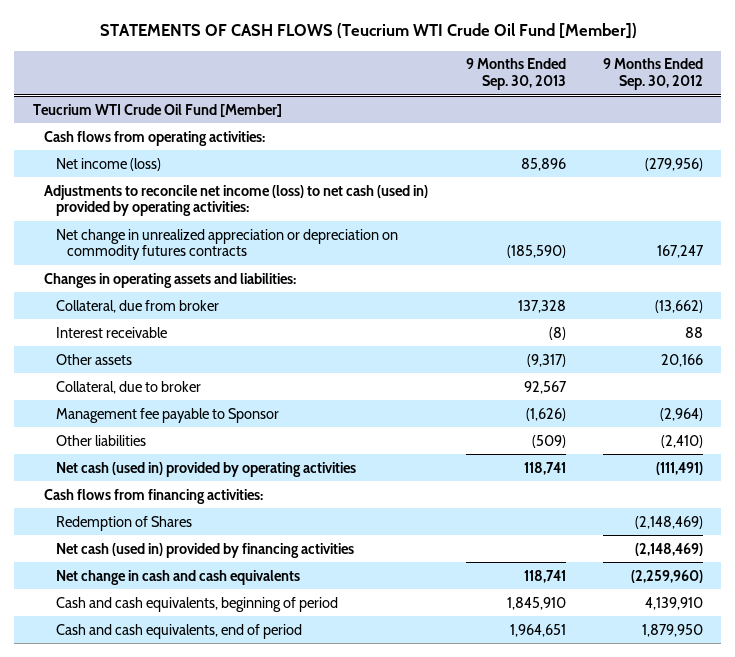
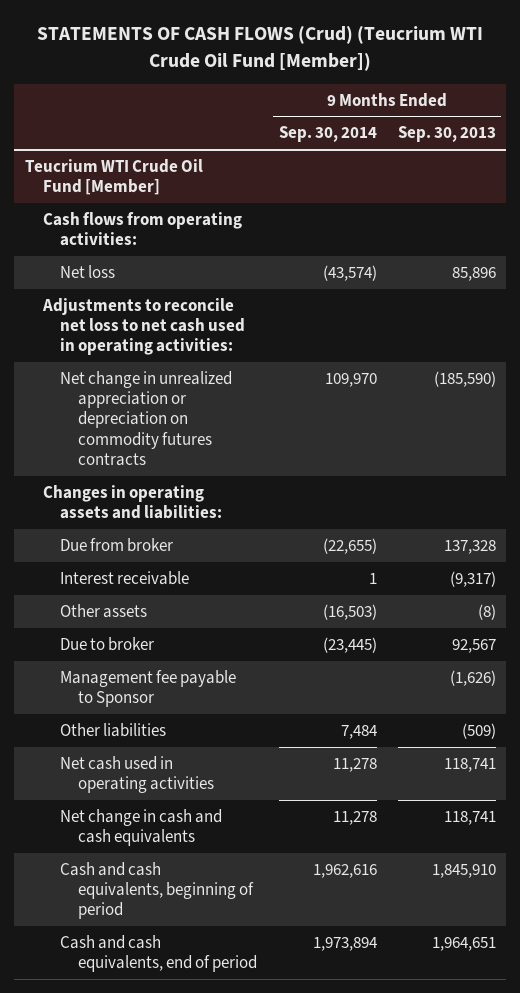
[99,23,637,40] STATEMENTS OF CASH FLOWS (Teucrium WTI Crude Oil Fund [Member]) -> [37,26,484,71] STATEMENTS OF CASH FLOWS (Crud) (Teucrium WTI Crude Oil Fund [Member])
[602,58,703,91] 9 Months Ended Sep. 30, 2012 -> none
none -> [278,126,377,143] Sep. 30, 2014
[55,157,161,171] Net income (loss) -> [60,264,116,278] Net loss
[44,184,429,217] Adjustments to reconcile net income (loss) to net cash (used in) provided by operating activities: -> [41,297,246,356] Adjustments to reconcile net loss to net cash used in operating activities:
[55,299,219,313] Collateral, due from broker -> [60,537,174,552] Due from broker
[548,326,566,340] (8) -> [449,570,496,587] (9,317)
[526,353,566,367] (9,317) -> [477,603,496,620] (8)
[55,380,201,394] Collateral, due to broker -> [60,636,155,651] Due to broker
[44,488,264,504] Cash flows from financing activities: -> none
[55,515,192,531] Redemption of Shares -> none
[55,542,354,558] Net cash (used in) provided by financing activities -> none
[55,461,356,477] Net cash (used in) provided by operating activities -> [60,755,215,794] Net cash used in operating activities

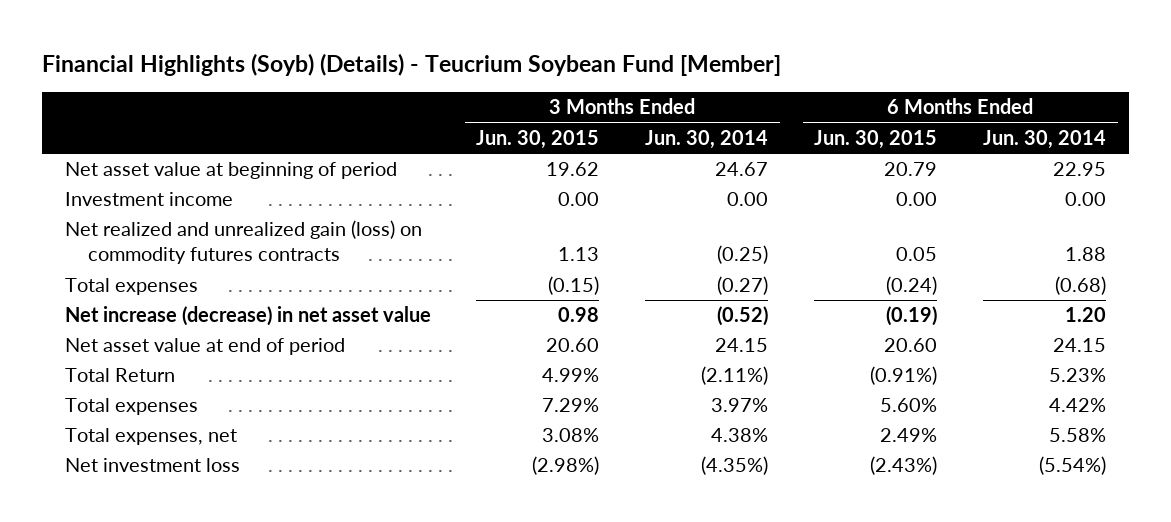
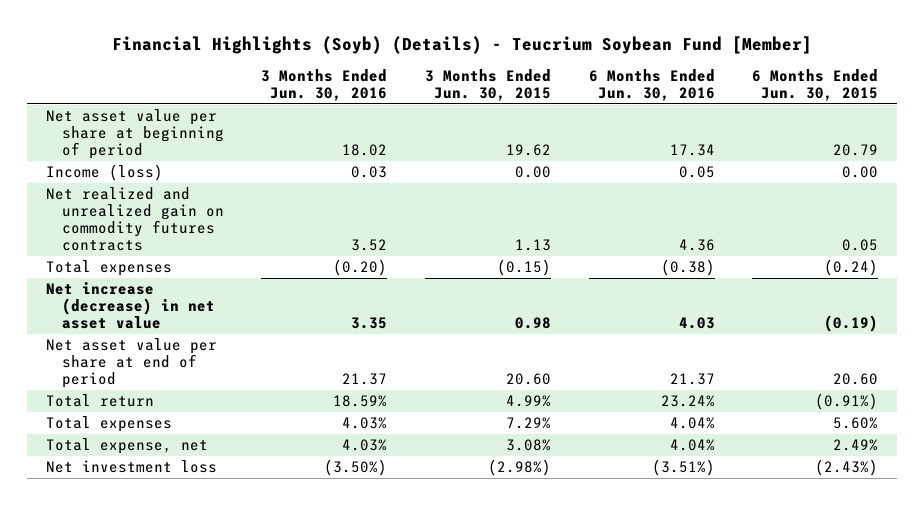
[645,129,769,149] Jun. 30, 2014 -> none
[983,129,1107,149] Jun. 30, 2014 -> none
none -> [261,69,388,102] 3 Months Ended Jun. 30, 2016
none -> [588,69,715,102] 6 Months Ended Jun. 30, 2016
[64,162,397,180] Net asset value at beginning of period -> [46,109,224,160] Net asset value per share at beginning of period
[64,192,233,207] Investment income -> [46,164,164,182] Income (loss)
[64,220,422,265] Net realized and unrealized gain (loss) on commodity futures contracts -> [46,187,224,252] Net realized and unrealized gain on commodity futures contracts
[64,338,345,356] Net asset value at end of period -> [46,338,218,389] Net asset value per share at end of period
[64,368,175,383] Total Return -> [46,394,155,408] Total return
[64,428,237,446] Total expenses, net -> [46,438,209,455] Total expense, net

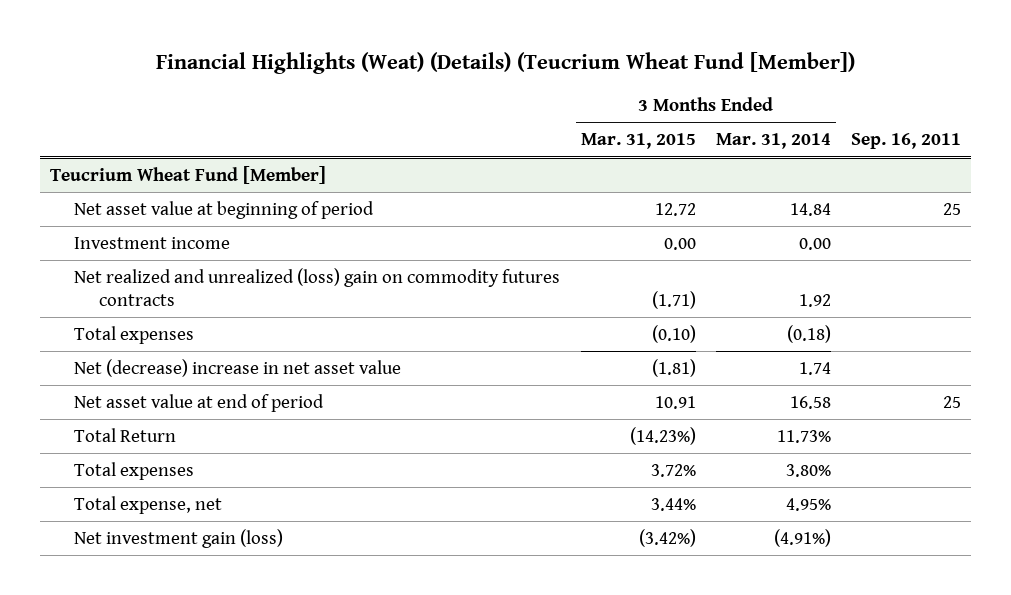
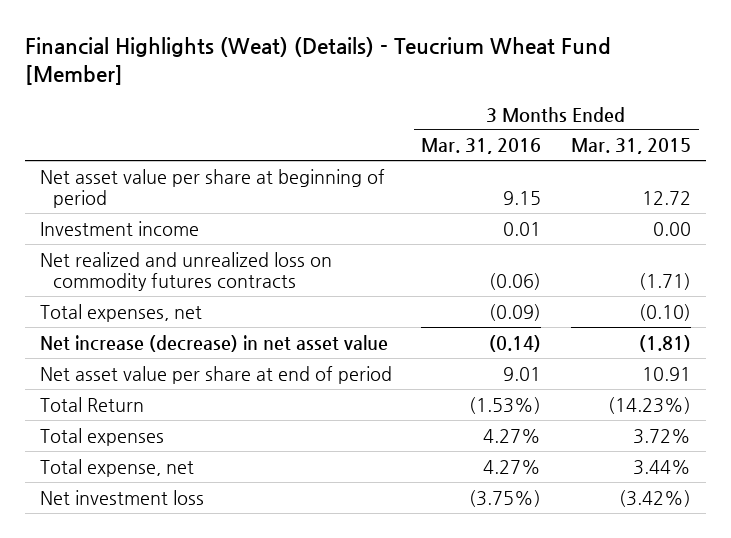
[155,52,855,75] Financial Highlights (Weat) (Details) (Teucrium Wheat Fund [Member]) -> [24,36,611,85] Financial Highlights (Weat) (Details) - Teucrium Wheat Fund [Member]
[715,133,831,150] Mar. 31, 2014 -> none
[851,133,962,150] Sep. 16, 2011 -> none
none -> [421,138,542,155] Mar. 31, 2016
[50,166,327,185] Teucrium Wheat Fund [Member] -> none
[74,201,375,220] Net asset value at beginning of period -> [39,168,385,208] Net asset value per share at beginning of period
[74,268,561,306] Net realized and unrealized (loss) gain on commodity futures contracts -> [39,251,332,291] Net realized and unrealized loss on commodity futures contracts
[74,326,195,345] Total expenses -> [39,303,202,322] Total expenses, net
[74,359,402,378] Net (decrease) increase in net asset value -> [39,334,388,352] Net increase (decrease) in net asset value
[74,394,325,413] Net asset value at end of period -> [39,365,392,384] Net asset value per share at end of period
[74,529,284,549] Net investment gain (loss) -> [39,489,204,505] Net investment loss

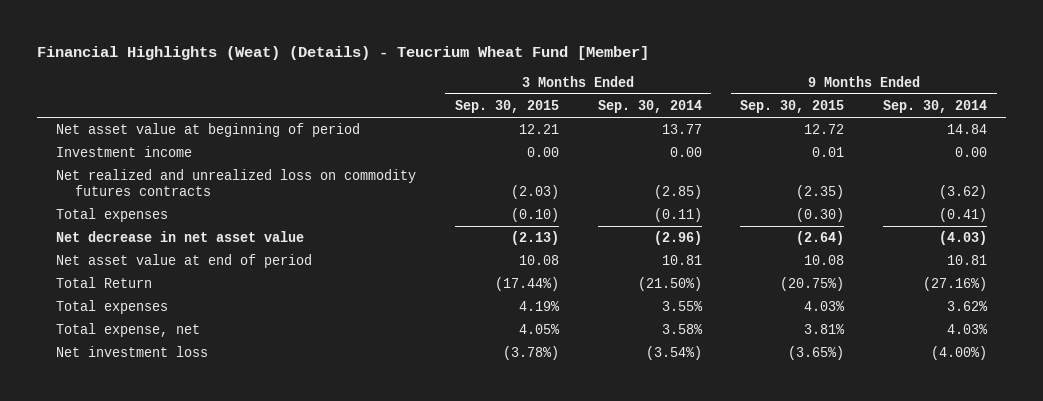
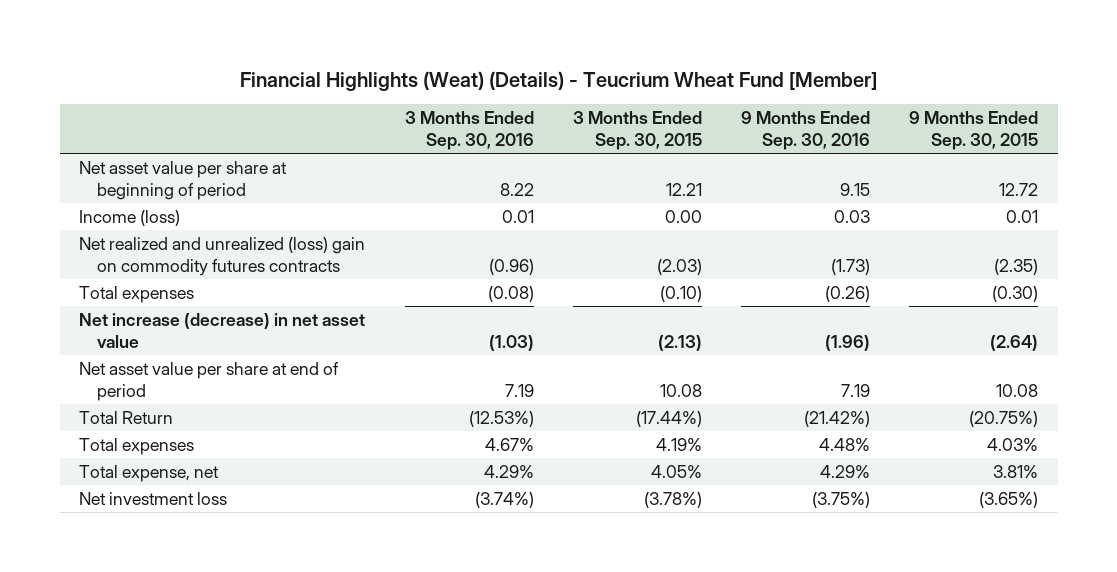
[597,99,702,113] Sep. 30, 2014 -> none
[883,99,988,113] Sep. 30, 2014 -> none
none -> [404,110,534,150] 3 Months Ended Sep. 30, 2016
none -> [740,110,870,150] 9 Months Ended Sep. 30, 2016
[56,122,361,137] Net asset value at beginning of period -> [79,160,288,201] Net asset value per share at beginning of period
[56,145,193,157] Investment income -> [79,209,181,226] Income (loss)
[56,168,417,196] Net realized and unrealized loss on commodity futures contracts -> [79,236,366,277] Net realized and unrealized (loss) gain on commodity futures contracts
[56,230,305,242] Net decrease in net asset value -> [79,312,366,349] Net increase (decrease) in net asset value
[56,253,313,268] Net asset value at end of period -> [79,361,340,402] Net asset value per share at end of period

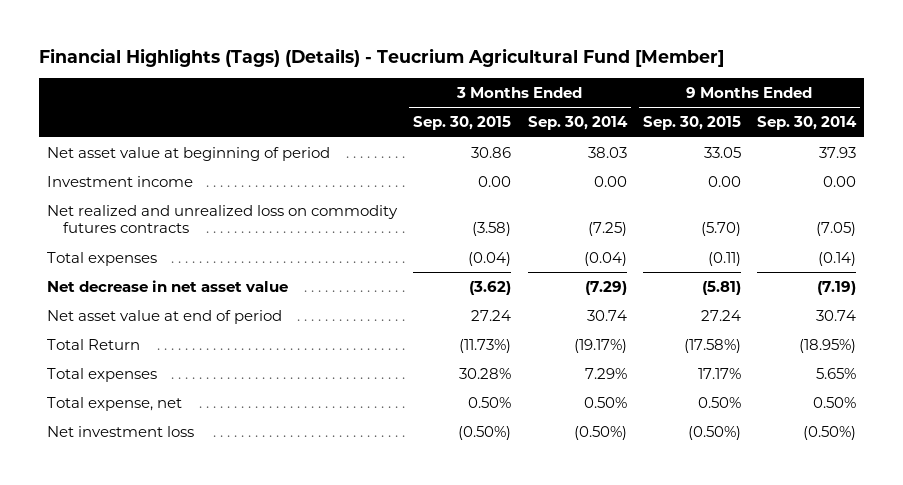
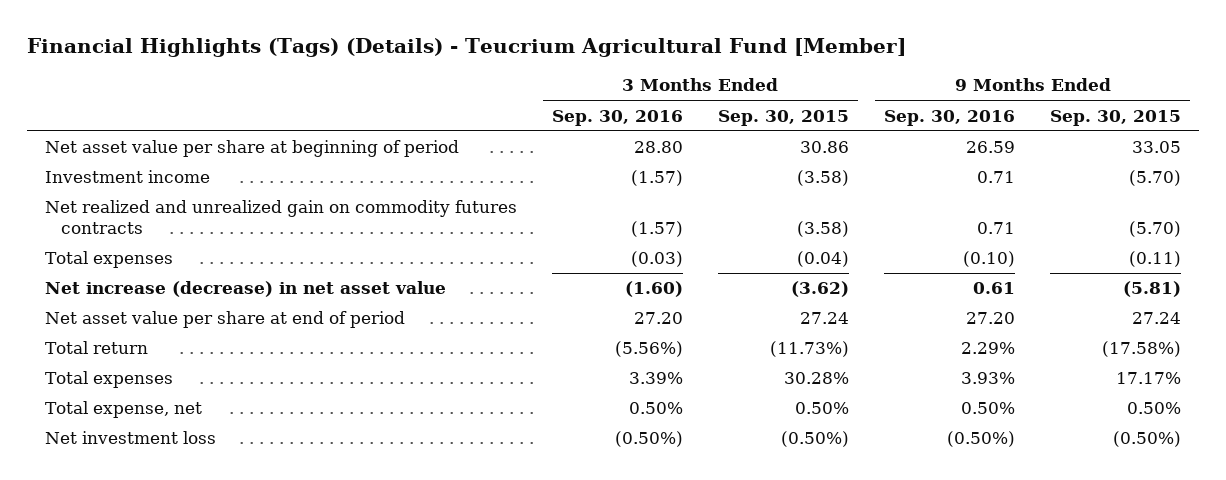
[527,116,628,131] Sep. 30, 2014 -> none
[756,116,857,131] Sep. 30, 2014 -> none
none -> [551,109,683,126] Sep. 30, 2016
none -> [884,109,1016,126] Sep. 30, 2016
[47,147,331,162] Net asset value at beginning of period -> [44,140,459,158] Net asset value per share at beginning of period
[478,176,512,188] 0.00 -> [797,170,850,187] (3.58)
[707,176,741,188] 0.00 -> [1129,170,1182,187] (5.70)
[47,205,399,234] Net realized and unrealized loss on commodity futures contracts -> [44,200,517,234] Net realized and unrealized gain on commodity futures contracts
[47,280,289,293] Net decrease in net asset value -> [44,281,446,298] Net increase (decrease) in net asset value
[47,310,283,325] Net asset value at end of period -> [44,311,405,329] Net asset value per share at end of period
[47,339,141,351] Total Return -> [44,341,148,355] Total return

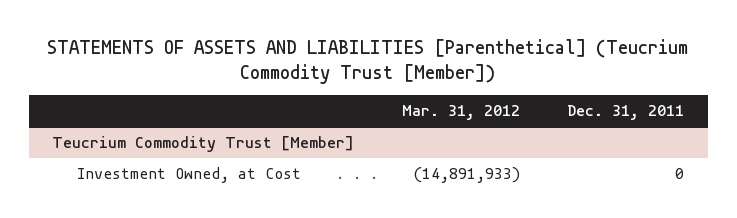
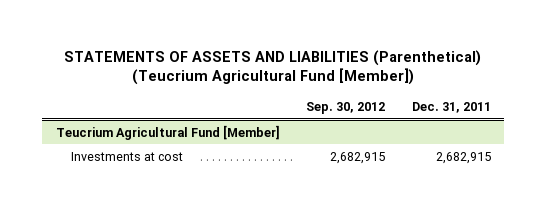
[47,38,689,84] STATEMENTS OF ASSETS AND LIABILITIES [Parenthetical] (Teucrium Commodity Trust [Member]) -> [64,49,482,86] STATEMENTS OF ASSETS AND LIABILITIES (Parenthetical) (Teucrium Agricultural Fund [Member])
[401,105,520,121] Mar. 31, 2012 -> none
none -> [306,101,386,114] Sep. 30, 2012
[52,136,355,153] Teucrium Commodity Trust [Member] -> none
none -> [55,124,280,140] Teucrium Agricultural Fund [Member]
[76,167,301,184] Investment Owned, at Cost -> [71,151,184,161] Investments at cost
[675,168,685,180] 0 -> [436,151,492,164] 2,682,915

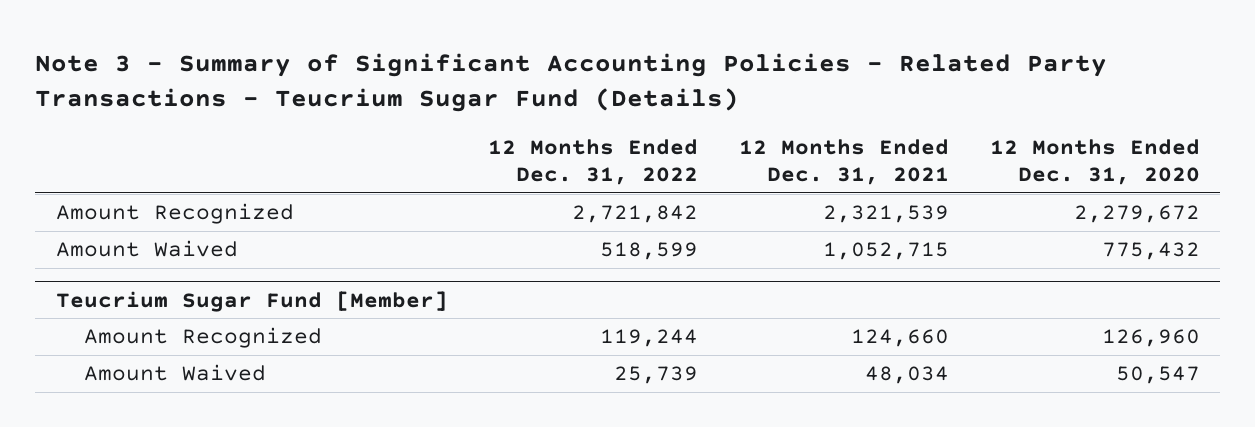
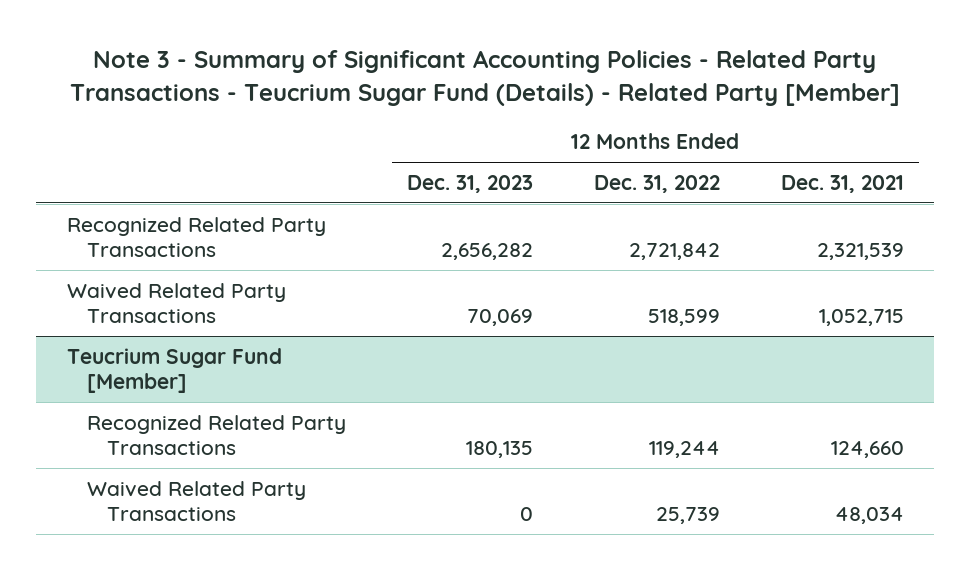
[35,52,1108,113] Note 3 - Summary of Significant Accounting Policies - Related Party Transactions - Teucrium Sugar Fund (Details) -> [70,50,901,106] Note 3 - Summary of Significant Accounting Policies - Related Party Transactions - Teucrium Sugar Fund (Details) - Related Party [Member]
[989,139,1200,185] 12 Months Ended Dec. 31, 2020 -> none
none -> [406,174,533,193] Dec. 31, 2023
[55,203,294,225] Amount Recognized -> [66,216,326,258] Recognized Related Party Transactions
[55,240,238,258] Amount Waived -> [66,282,286,324] Waived Related Party Transactions
[83,327,322,349] Amount Recognized -> [86,414,346,456] Recognized Related Party Transactions
[83,364,266,382] Amount Waived -> [86,480,306,522] Waived Related Party Transactions

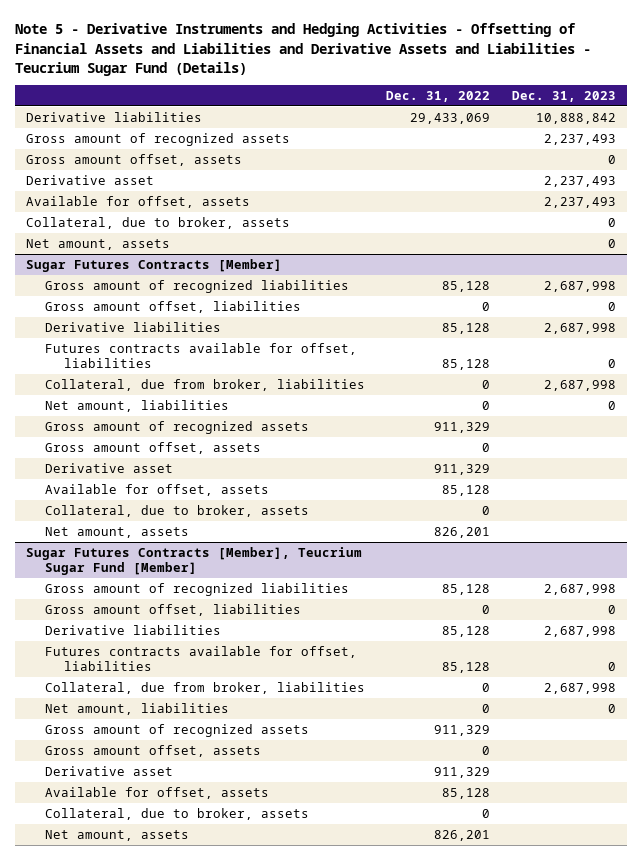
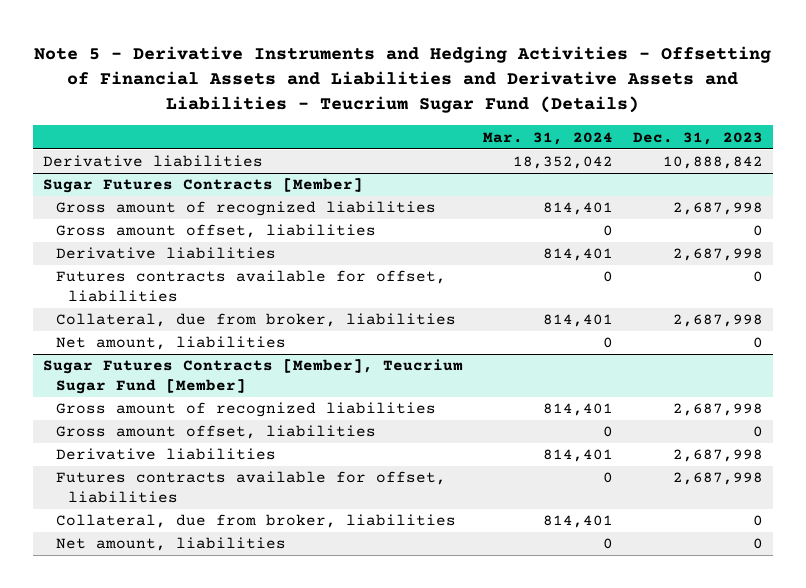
[386,90,491,102] Dec. 31, 2022 -> none
none -> [482,131,613,145] Mar. 31, 2024
[26,132,291,146] Gross amount of recognized assets -> none
[26,153,243,166] Gross amount offset, assets -> none
[26,174,155,185] Derivative asset -> none
[26,195,251,208] Available for offset, assets -> none
[26,216,291,229] Collateral, due to broker, assets -> none
[26,238,171,250] Net amount, assets -> none
[44,420,309,434] Gross amount of recognized assets -> none
[44,441,261,454] Gross amount offset, assets -> none
[44,462,173,473] Derivative asset -> none
[44,483,269,496] Available for offset, assets -> none
[44,504,309,517] Collateral, due to broker, assets -> none
[44,526,189,538] Net amount, assets -> none
[607,662,616,672] 0 -> [672,472,763,486] 2,687,998
[543,682,616,694] 2,687,998 -> [752,515,763,527] 0
[44,723,309,737] Gross amount of recognized assets -> none
[44,744,261,757] Gross amount offset, assets -> none
[44,765,173,776] Derivative asset -> none
[44,786,269,799] Available for offset, assets -> none
[44,807,309,820] Collateral, due to broker, assets -> none
[44,829,189,841] Net amount, assets -> none

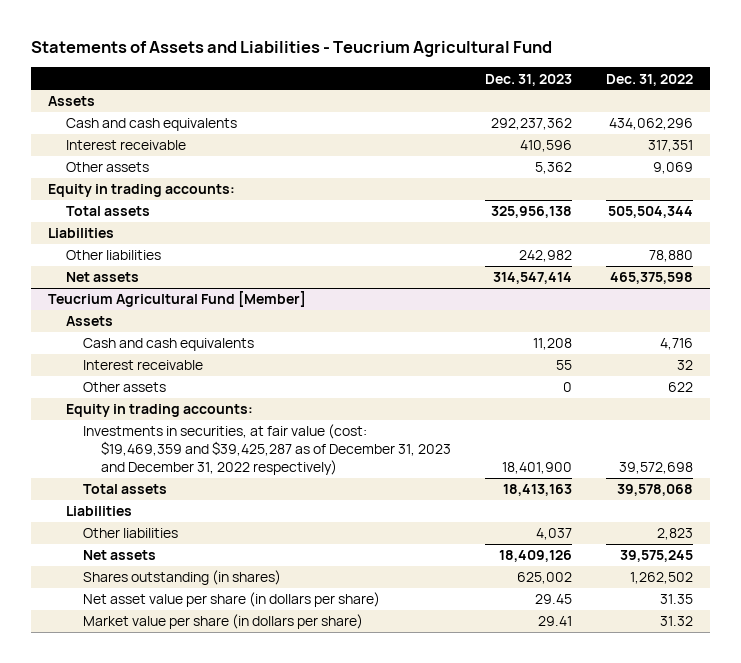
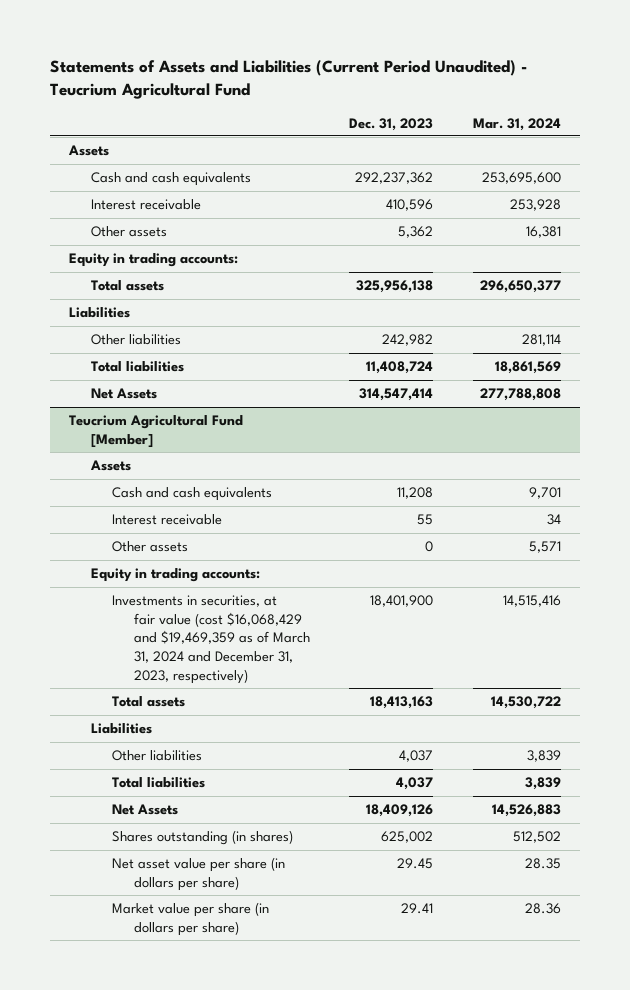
[31,41,553,58] Statements of Assets and Liabilities - Teucrium Agricultural Fund -> [49,60,527,99] Statements of Assets and Liabilities (Current Period Unaudited) - Teucrium Agricultural Fund
[606,73,694,86] Dec. 31, 2022 -> none
none -> [472,117,561,131] Mar. 31, 2024
none -> [90,361,184,373] Total liabilities
[65,272,139,283] Net assets -> [90,388,157,400] Net Assets
[83,424,451,476] Investments in securities, at fair value (cost: $19,469,359 and $39,425,287 as of December 31, 2023 and December 31, 2022 respectively) -> [112,595,311,684] Investments in securities, at fair value (cost $16,068,429 and $19,469,359 as of March 31, 2024 and December 31, 2023, respectively)
none -> [112,777,206,789] Total liabilities
[83,550,157,561] Net assets -> [112,804,179,816] Net Assets

